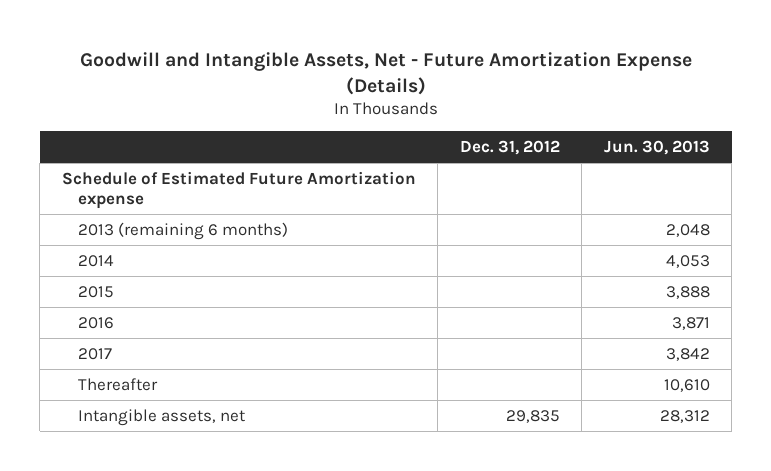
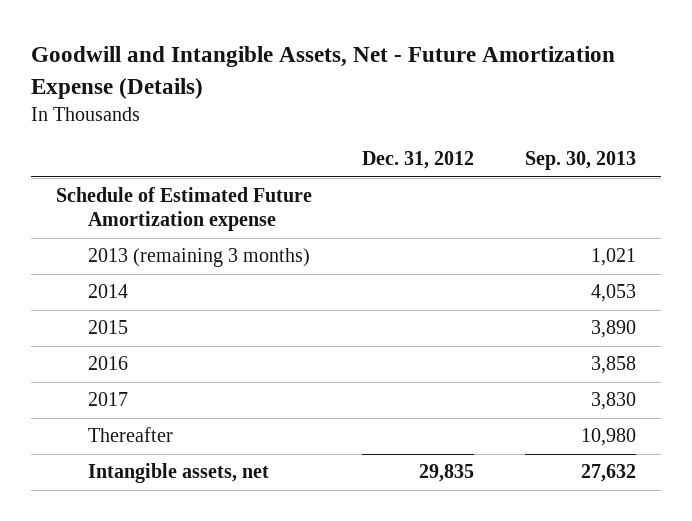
[603,140,710,156] Jun. 30, 2013 -> none
none -> [524,151,636,171] Sep. 30, 2013
[78,221,289,240] 2013 (remaining 6 months) -> [88,248,311,268] 2013 (remaining 3 months)

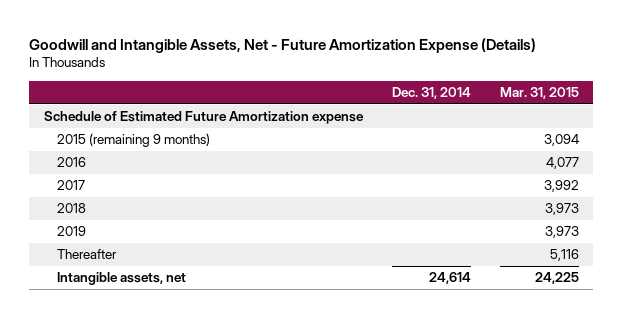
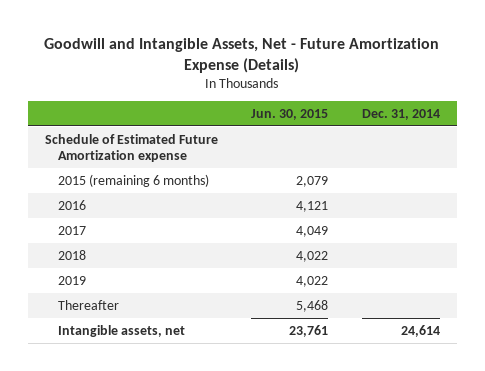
[499,86,579,99] Mar. 31, 2015 -> none
none -> [251,108,329,120] Jun. 30, 2015
[57,133,211,148] 2015 (remaining 9 months) -> [57,173,209,187] 2015 (remaining 6 months)

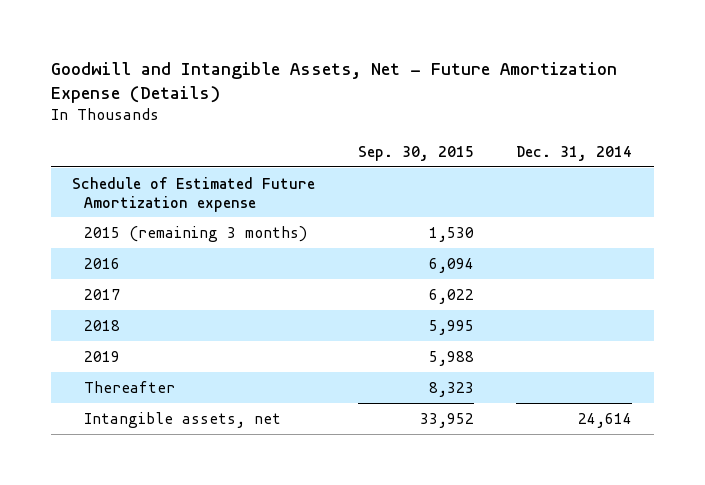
[251,108,329,120] Jun. 30, 2015 -> none
none -> [357,145,474,161] Sep. 30, 2015
[57,173,209,187] 2015 (remaining 6 months) -> [83,225,307,242] 2015 (remaining 3 months)

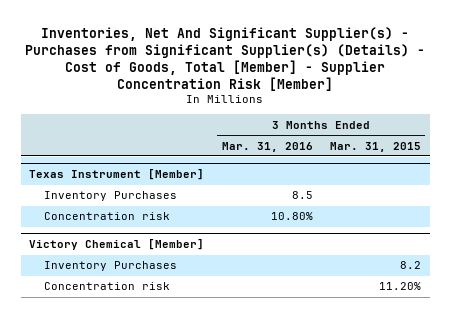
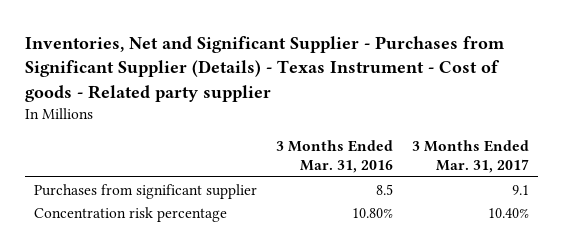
[25,26,426,91] Inventories, Net And Significant Supplier(s) - Purchases from Significant Supplier(s) (Details) - Cost of Goods, Total [Member] - Supplier Concentration Risk [Member] -> [24,36,505,102] Inventories, Net and Significant Supplier - Purchases from Significant Supplier (Details) - Texas Instrument - Cost of goods - Related party supplier
[329,141,421,152] Mar. 31, 2015 -> none
none -> [411,139,529,174] 3 Months Ended Mar. 31, 2017
[29,169,205,181] Texas Instrument [Member] -> none
[44,191,178,202] Inventory Purchases -> none
[44,212,171,221] Concentration risk -> none
[29,239,205,251] Victory Chemical [Member] -> none
[44,261,178,272] Inventory Purchases -> none
[44,282,171,291] Concentration risk -> none
none -> [34,183,258,199] Purchases from significant supplier
none -> [34,206,228,222] Concentration risk percentage

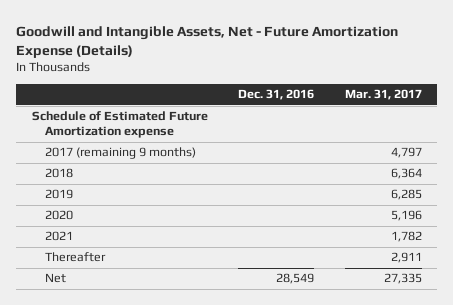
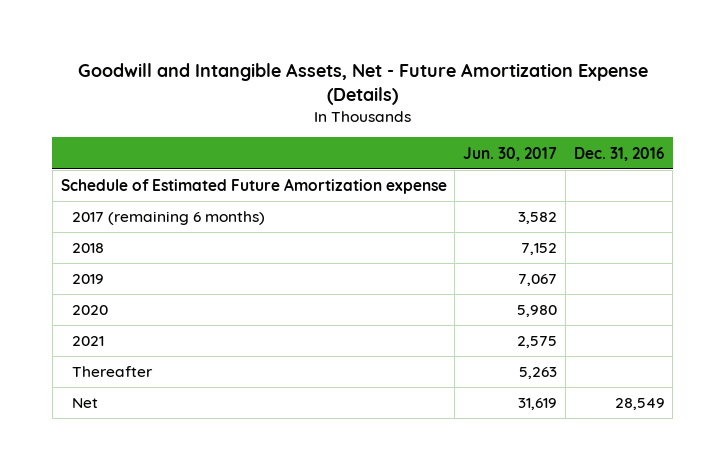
[344,89,422,101] Mar. 31, 2017 -> none
none -> [463,146,558,161] Jun. 30, 2017
[44,147,196,160] 2017 (remaining 9 months) -> [71,211,265,226] 2017 (remaining 6 months)

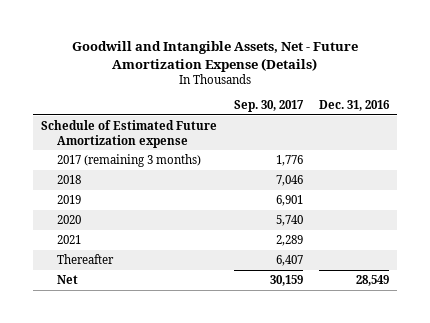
[463,146,558,161] Jun. 30, 2017 -> none
none -> [233,100,304,113] Sep. 30, 2017
[71,211,265,226] 2017 (remaining 6 months) -> [56,153,201,167] 2017 (remaining 3 months)

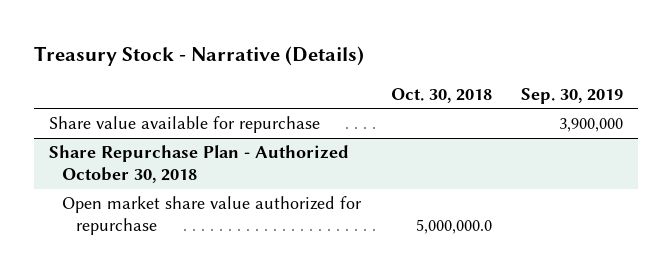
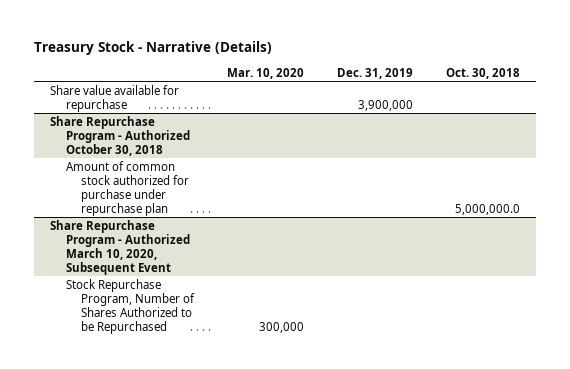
[521,87,624,104] Sep. 30, 2019 -> none
none -> [227,67,305,79] Mar. 10, 2020
none -> [337,67,414,79] Dec. 31, 2019
[48,145,349,184] Share Repurchase Plan - Authorized October 30, 2018 -> [50,115,190,156] Share Repurchase Program - Authorized October 30, 2018
[62,196,363,236] Open market share value authorized for repurchase -> [65,160,190,216] Amount of common stock authorized for purchase under repurchase plan
none -> [50,219,190,275] Share Repurchase Program - Authorized March 10, 2020, Subsequent Event
none -> [65,278,196,334] Stock Repurchase Program, Number of Shares Authorized to be Repurchased

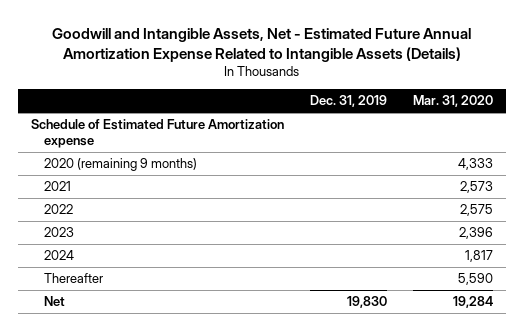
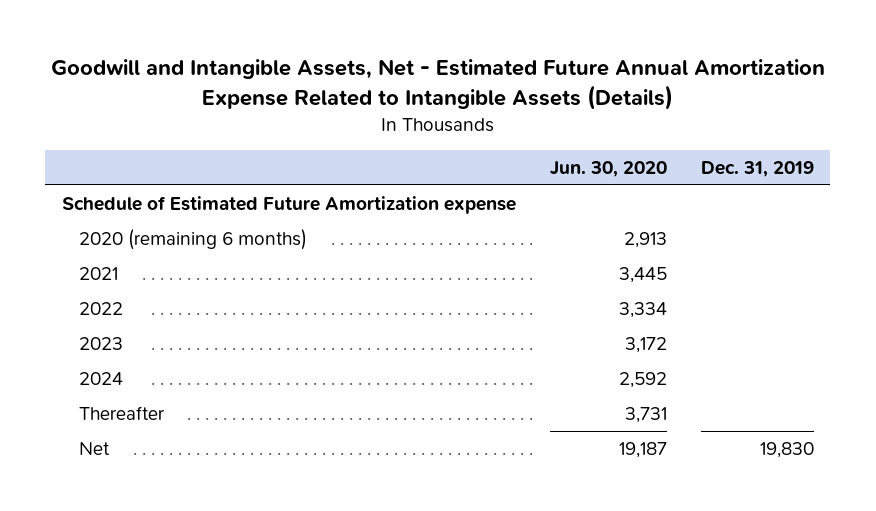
[413,95,494,108] Mar. 31, 2020 -> none
none -> [549,160,667,177] Jun. 30, 2020
[44,158,198,172] 2020 (remaining 9 months) -> [78,228,307,250] 2020 (remaining 6 months)

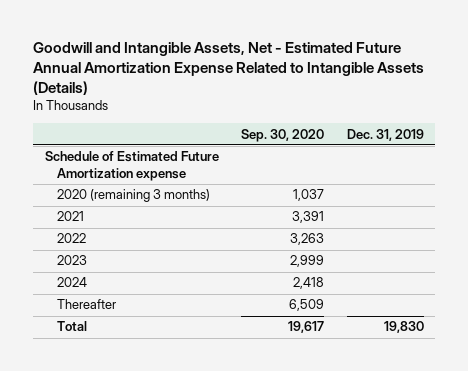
[549,160,667,177] Jun. 30, 2020 -> none
none -> [241,128,325,142] Sep. 30, 2020
[78,228,307,250] 2020 (remaining 6 months) -> [57,189,211,203] 2020 (remaining 3 months)
[78,441,110,455] Net -> [57,321,88,332] Total

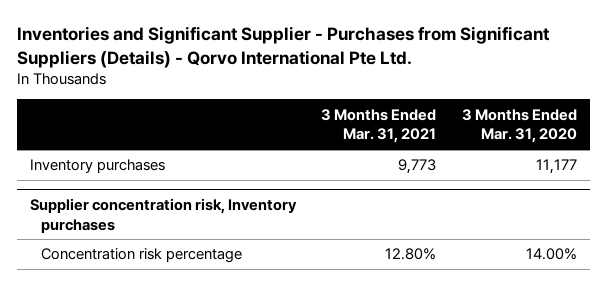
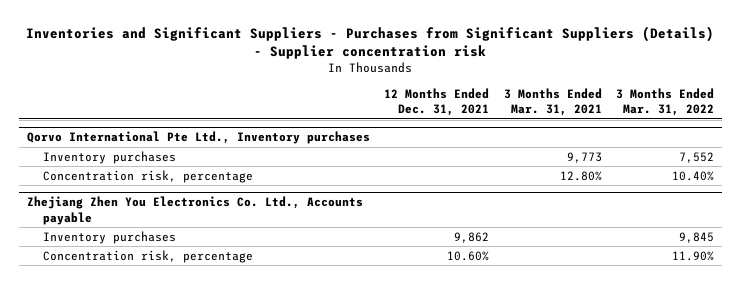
[16,26,550,68] Inventories and Significant Supplier - Purchases from Significant Suppliers (Details) - Qorvo International Pte Ltd. -> [26,25,715,60] Inventories and Significant Suppliers - Purchases from Significant Suppliers (Details) - Supplier concentration risk
[462,108,578,144] 3 Months Ended Mar. 31, 2020 -> none
none -> [384,88,490,117] 12 Months Ended Dec. 31, 2021
none -> [616,88,715,117] 3 Months Ended Mar. 31, 2022
none -> [26,131,370,145] Qorvo International Pte Ltd., Inventory purchases
[29,198,297,233] Supplier concentration risk, Inventory purchases -> none
[41,248,243,264] Concentration risk percentage -> none
none -> [43,169,254,183] Concentration risk, percentage
none -> [26,196,363,225] Zhejiang Zhen You Electronics Co. Ltd., Accounts payable
none -> [43,230,177,244] Inventory purchases
none -> [43,249,254,263] Concentration risk, percentage

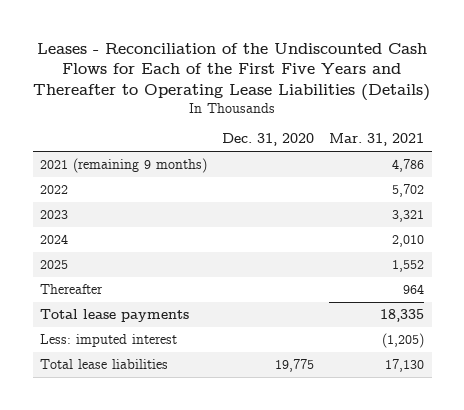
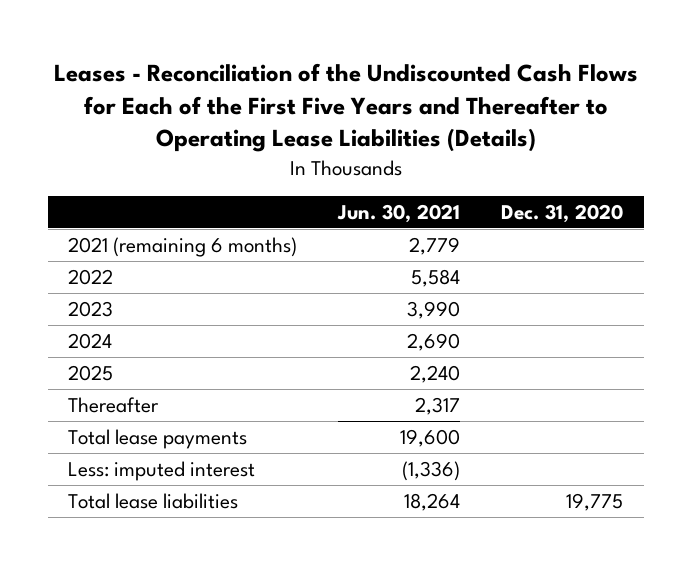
[329,133,425,147] Mar. 31, 2021 -> none
none -> [337,203,461,223] Jun. 30, 2021
[40,158,208,174] 2021 (remaining 9 months) -> [68,236,298,257] 2021 (remaining 6 months)

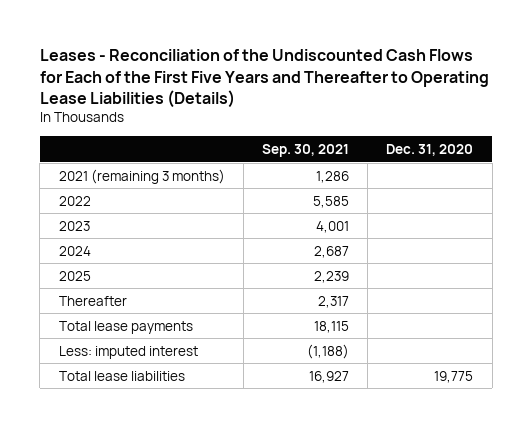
[337,203,461,223] Jun. 30, 2021 -> none
none -> [261,143,349,157] Sep. 30, 2021
[68,236,298,257] 2021 (remaining 6 months) -> [58,168,225,184] 2021 (remaining 3 months)

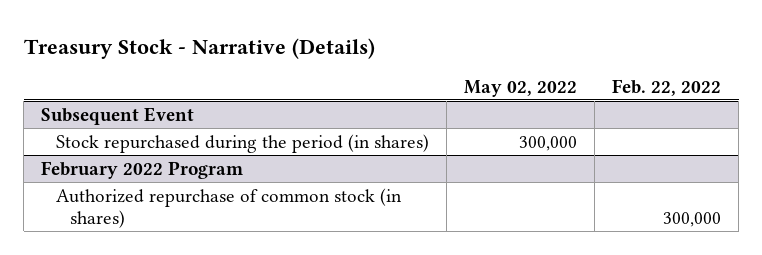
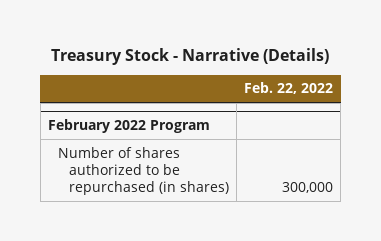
[463,79,577,97] May 02, 2022 -> none
[41,106,195,125] Subsequent Event -> none
[55,133,429,153] Stock repurchased during the period (in shares) -> none
[55,187,402,229] Authorized repurchase of common stock (in shares) -> [58,146,229,195] Number of shares authorized to be repurchased (in shares)

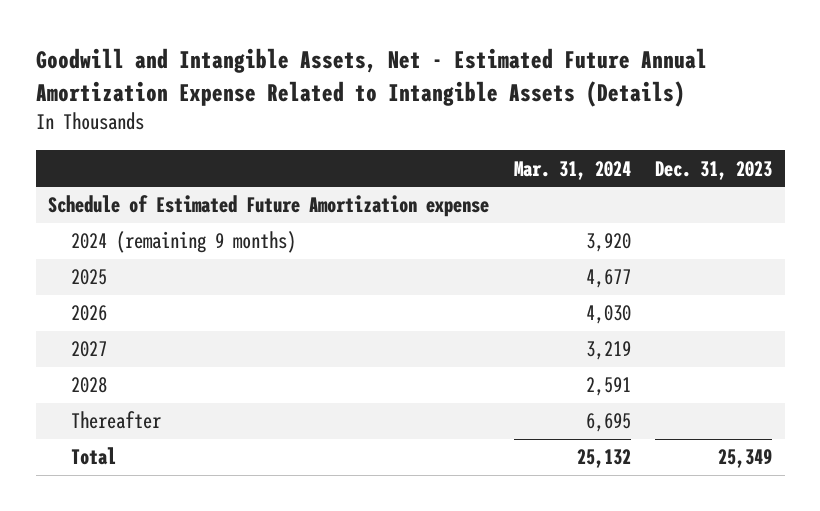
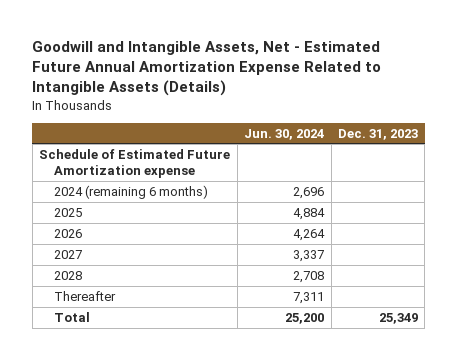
[513,160,631,180] Mar. 31, 2024 -> none
none -> [244,128,325,140] Jun. 30, 2024
[70,231,296,254] 2024 (remaining 9 months) -> [53,184,208,199] 2024 (remaining 6 months)

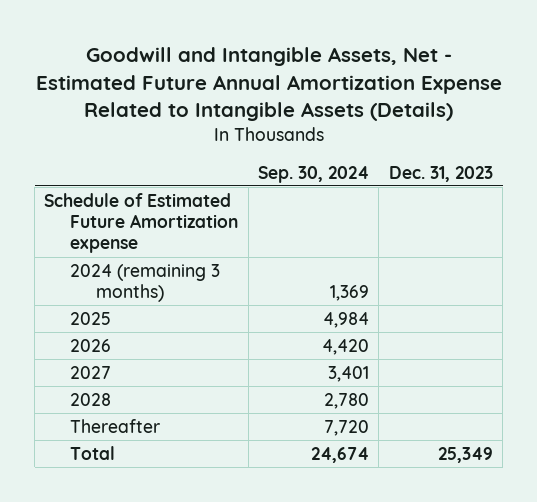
[244,128,325,140] Jun. 30, 2024 -> none
none -> [258,165,370,183] Sep. 30, 2024
[53,184,208,199] 2024 (remaining 6 months) -> [70,263,221,303] 2024 (remaining 3 months)

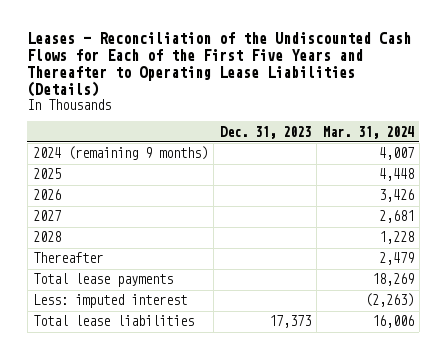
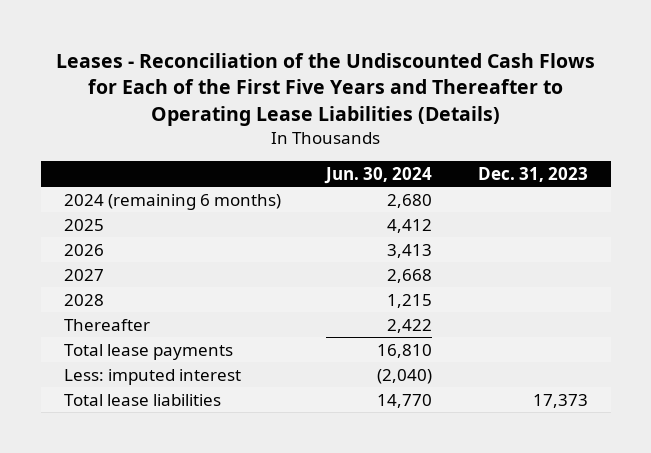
[322,125,414,139] Mar. 31, 2024 -> none
none -> [324,166,433,184] Jun. 30, 2024
[33,146,209,161] 2024 (remaining 9 months) -> [63,193,281,210] 2024 (remaining 6 months)

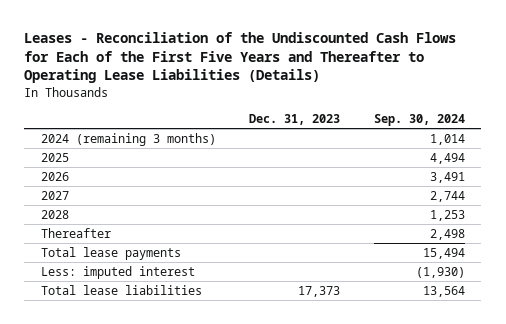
[324,166,433,184] Jun. 30, 2024 -> none
none -> [373,113,465,126] Sep. 30, 2024
[63,193,281,210] 2024 (remaining 6 months) -> [40,132,216,146] 2024 (remaining 3 months)

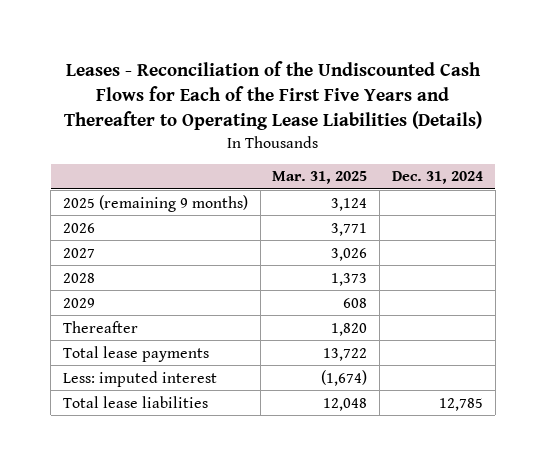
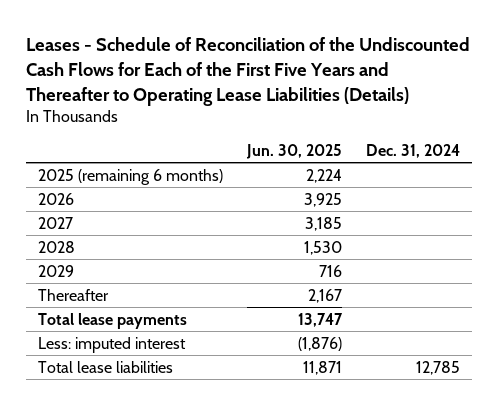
[63,60,482,130] Leases - Reconciliation of the Undiscounted Cash Flows for Each of the First Five Years and Thereafter to Operating Lease Liabilities (Details) -> [26,36,471,106] Leases - Schedule of Reconciliation of the Undiscounted Cash Flows for Each of the First Five Years and Thereafter to Operating Lease Liabilities (Details)
[272,171,368,185] Mar. 31, 2025 -> none
none -> [246,143,343,159] Jun. 30, 2025
[62,194,248,212] 2025 (remaining 9 months) -> [38,168,224,185] 2025 (remaining 6 months)

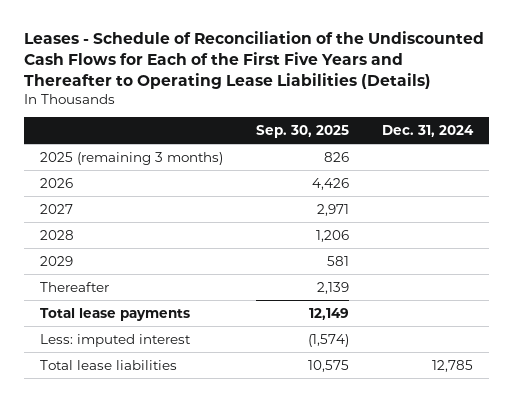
[246,143,343,159] Jun. 30, 2025 -> none
none -> [255,125,349,139] Sep. 30, 2025
[38,168,224,185] 2025 (remaining 6 months) -> [40,151,224,165] 2025 (remaining 3 months)

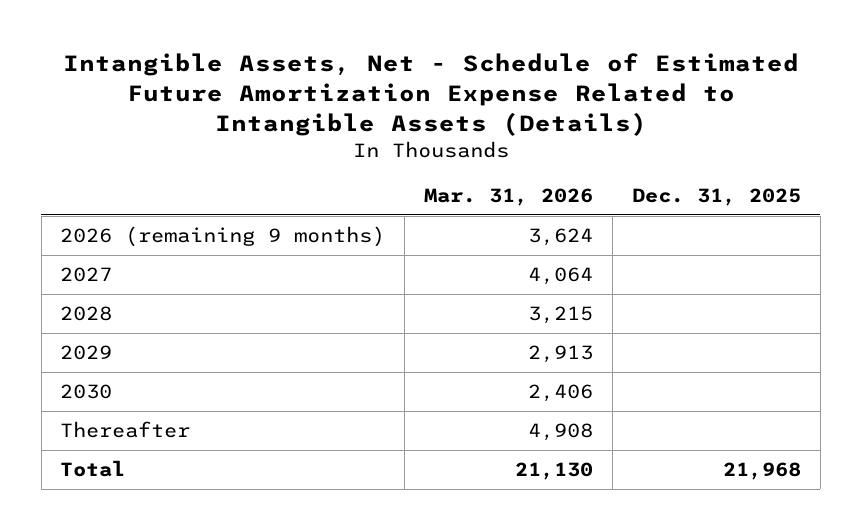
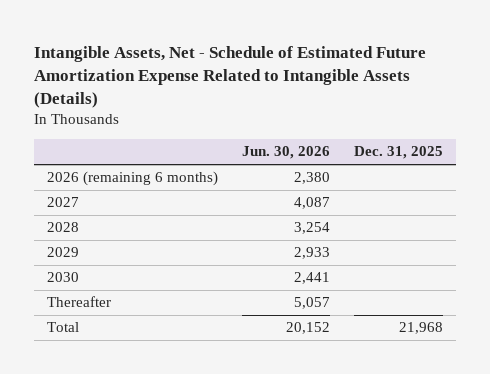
[424,188,594,207] Mar. 31, 2026 -> none
none -> [242,146,331,160] Jun. 30, 2026
[60,226,386,248] 2026 (remaining 9 months) -> [46,171,218,187] 2026 (remaining 6 months)

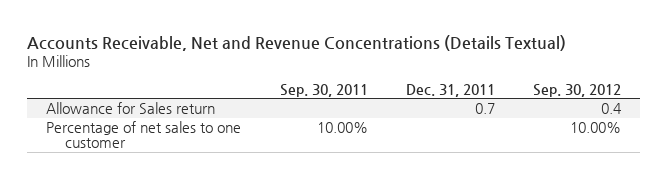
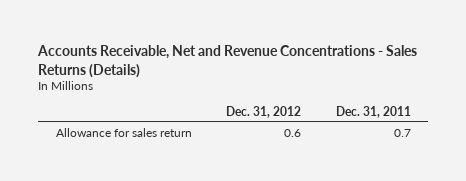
[27,35,567,52] Accounts Receivable, Net and Revenue Concentrations (Details Textual) -> [37,45,418,78] Accounts Receivable, Net and Revenue Concentrations - Sales Returns (Details)
[279,83,368,97] Sep. 30, 2011 -> none
[533,83,622,97] Sep. 30, 2012 -> none
none -> [226,105,302,118] Dec. 31, 2012
[46,121,242,149] Percentage of net sales to one customer -> none
[46,102,216,115] Allowance for Sales return -> [55,128,192,138] Allowance for sales return

